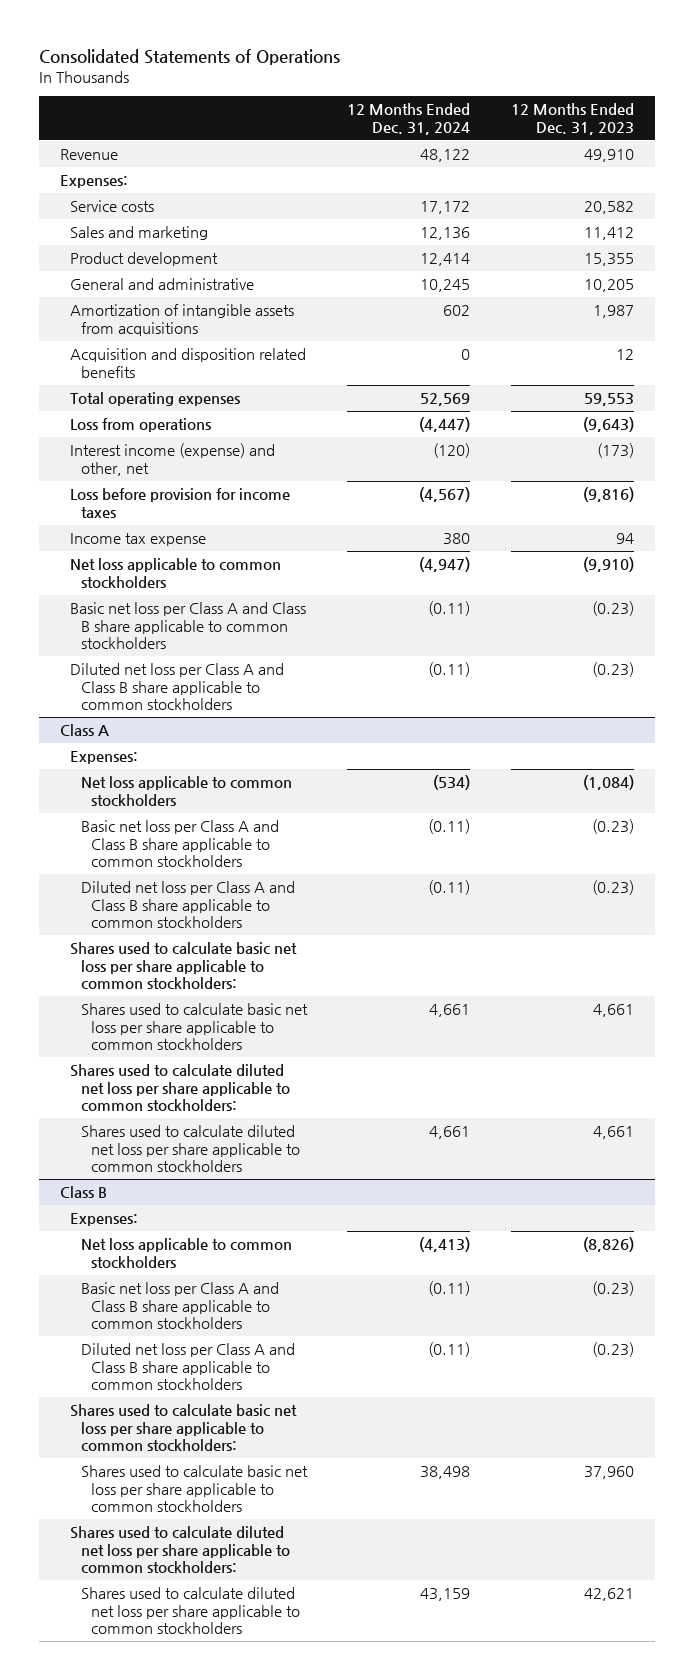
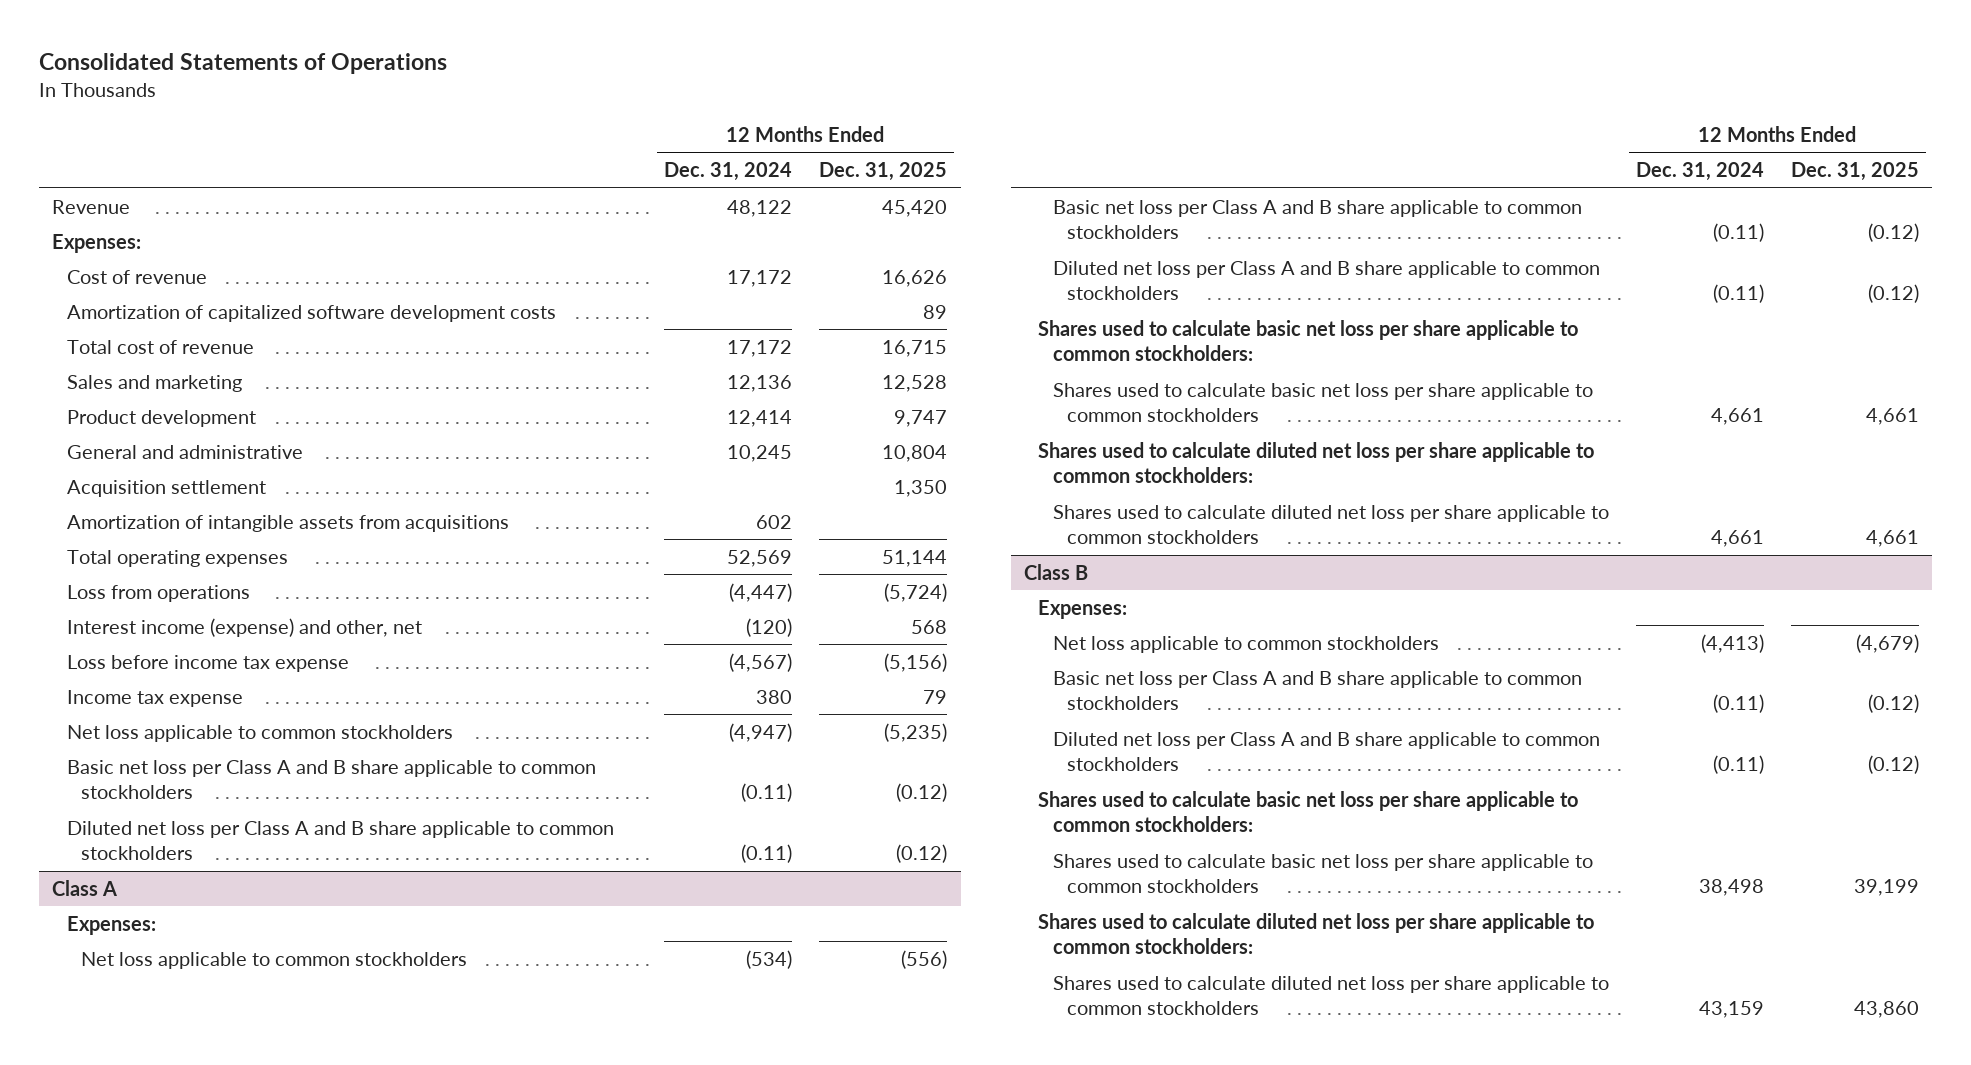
[511,103,635,136] 12 Months Ended Dec. 31, 2023 -> none
none -> [819,162,948,182] Dec. 31, 2025
[70,200,155,213] Service costs -> [66,269,207,284] Cost of revenue
none -> [66,304,556,322] Amortization of capitalized software development costs
none -> [66,339,254,354] Total cost of revenue
none -> [66,479,266,497] Acquisition settlement
[70,348,307,378] Acquisition and disposition related benefits -> none
[70,488,291,518] Loss before provision for income taxes -> [66,654,349,672] Loss before income tax expense
[70,602,307,650] Basic net loss per Class A and Class B share applicable to common stockholders -> [66,759,596,800] Basic net loss per Class A and B share applicable to common stockholders
[70,663,285,711] Diluted net loss per Class A and Class B share applicable to common stockholders -> [66,820,614,861] Diluted net loss per Class A and B share applicable to common stockholders
[80,820,279,868] Basic net loss per Class A and Class B share applicable to common stockholders -> [1052,199,1582,240] Basic net loss per Class A and B share applicable to common stockholders
[80,881,295,929] Diluted net loss per Class A and Class B share applicable to common stockholders -> [1052,260,1600,301] Diluted net loss per Class A and B share applicable to common stockholders
[80,1282,279,1330] Basic net loss per Class A and Class B share applicable to common stockholders -> [1052,670,1582,711] Basic net loss per Class A and B share applicable to common stockholders
[80,1343,295,1391] Diluted net loss per Class A and Class B share applicable to common stockholders -> [1052,731,1600,772] Diluted net loss per Class A and B share applicable to common stockholders

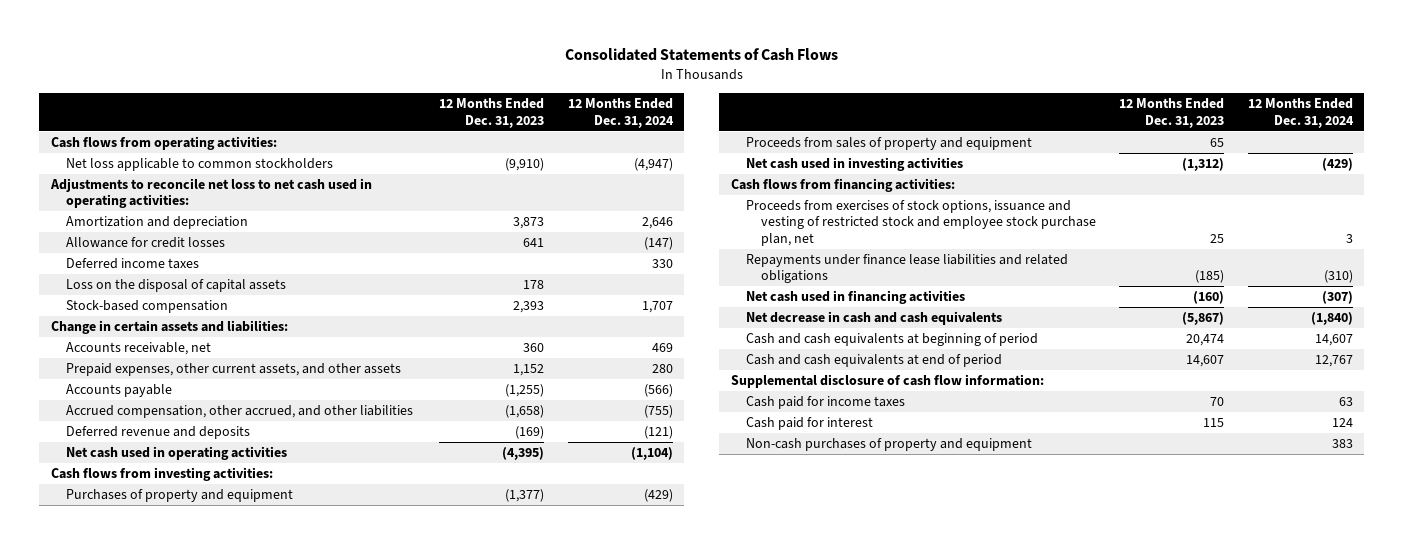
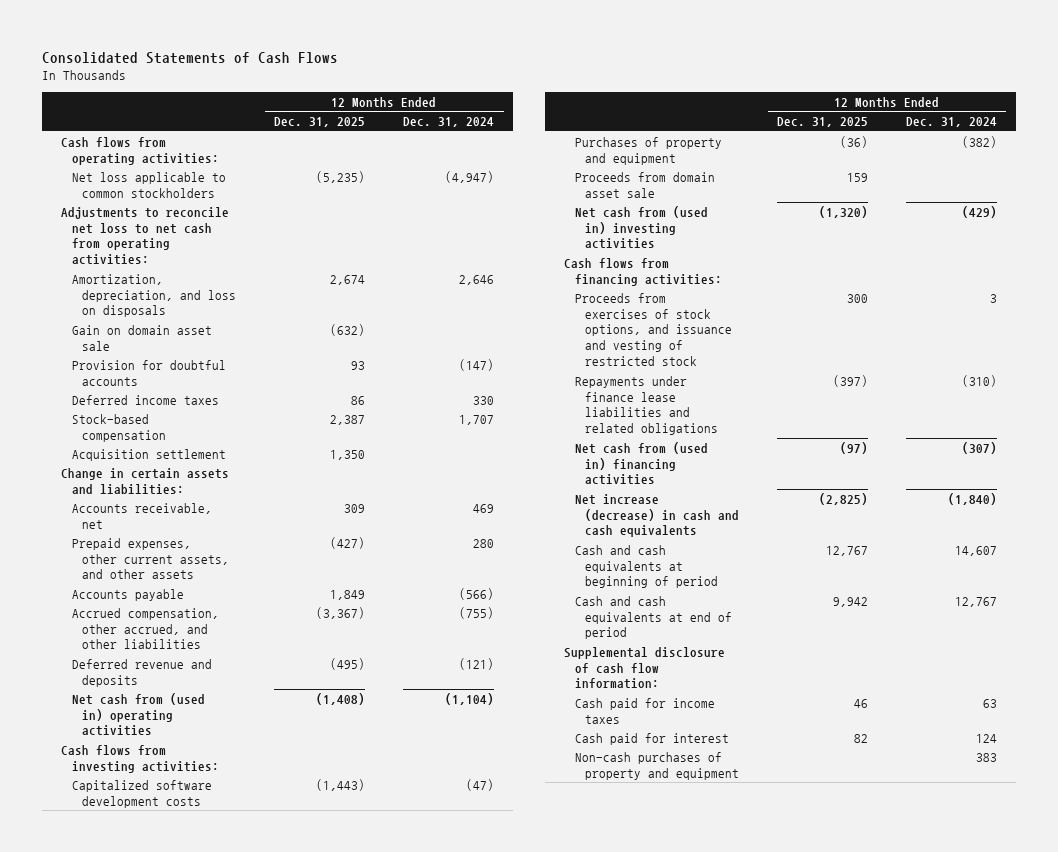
[439,98,545,128] 12 Months Ended Dec. 31, 2023 -> none
none -> [274,117,366,128] Dec. 31, 2025
[49,178,372,209] Adjustments to reconcile net loss to net cash used in operating activities: -> [61,206,230,266] Adjustments to reconcile net loss to net cash from operating activities:
[65,216,248,230] Amortization and depreciation -> [71,273,237,318] Amortization, depreciation, and loss on disposals
none -> [71,324,212,351] Gain on domain asset sale
[65,237,225,249] Allowance for credit losses -> [71,359,226,386] Provision for doubtful accounts
[65,279,286,293] Loss on the disposal of capital assets -> none
none -> [71,448,226,461] Acquisition settlement
[65,446,287,461] Net cash used in operating activities -> [71,692,205,737] Net cash from (used in) operating activities
[745,137,1032,151] Proceeds from sales of property and equipment -> none
none -> [71,779,212,808] Capitalized software development costs
[643,489,673,503] (429) -> [962,135,998,148] (382)
none -> [574,171,715,198] Proceeds from domain asset sale
[745,157,963,172] Net cash used in investing activities -> [574,205,708,250] Net cash from (used in) investing activities
[745,200,1097,246] Proceeds from exercises of stock options, issuance and vesting of restricted stock and employee stock purchase plan, net -> [574,292,733,367] Proceeds from exercises of stock options, and issuance and vesting of restricted stock
[745,290,965,305] Net cash used in financing activities -> [574,441,708,486] Net cash from (used in) financing activities
[745,311,1002,326] Net decrease in cash and cash equivalents -> [574,493,740,538] Net increase (decrease) in cash and cash equivalents

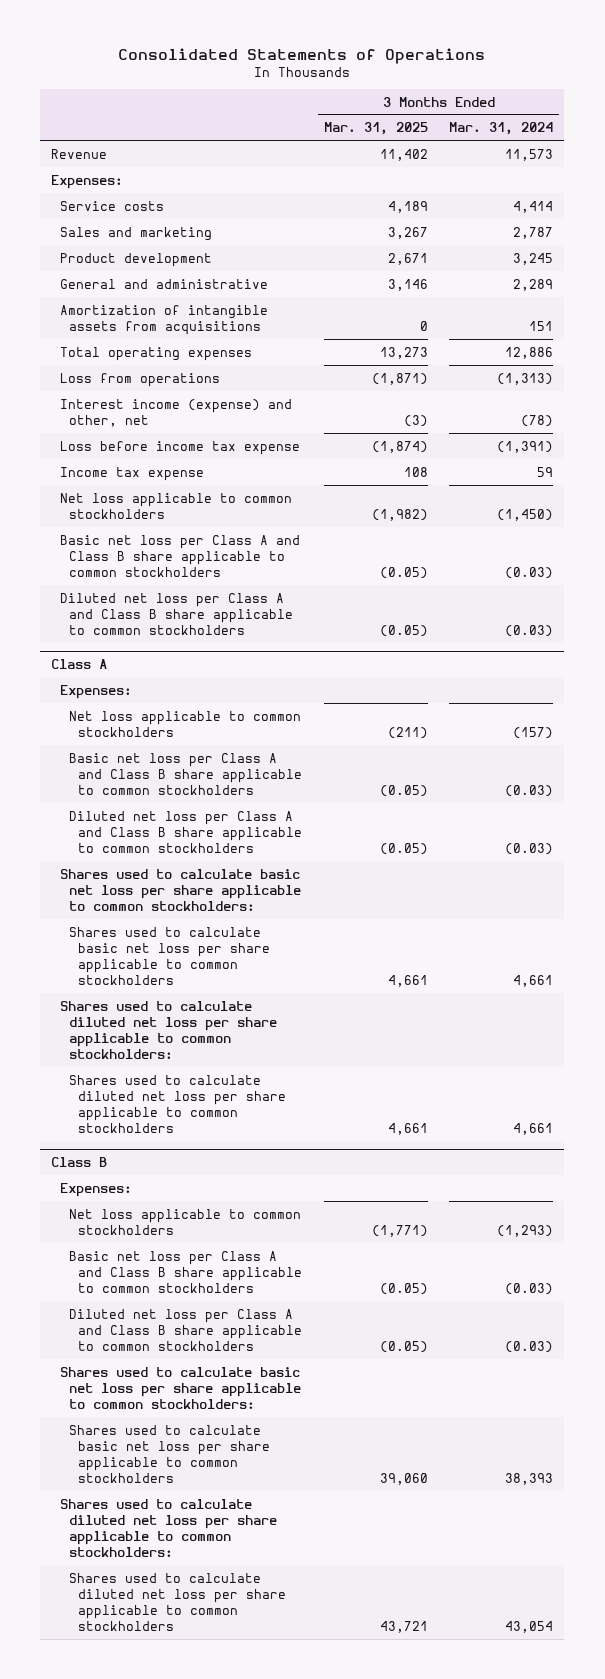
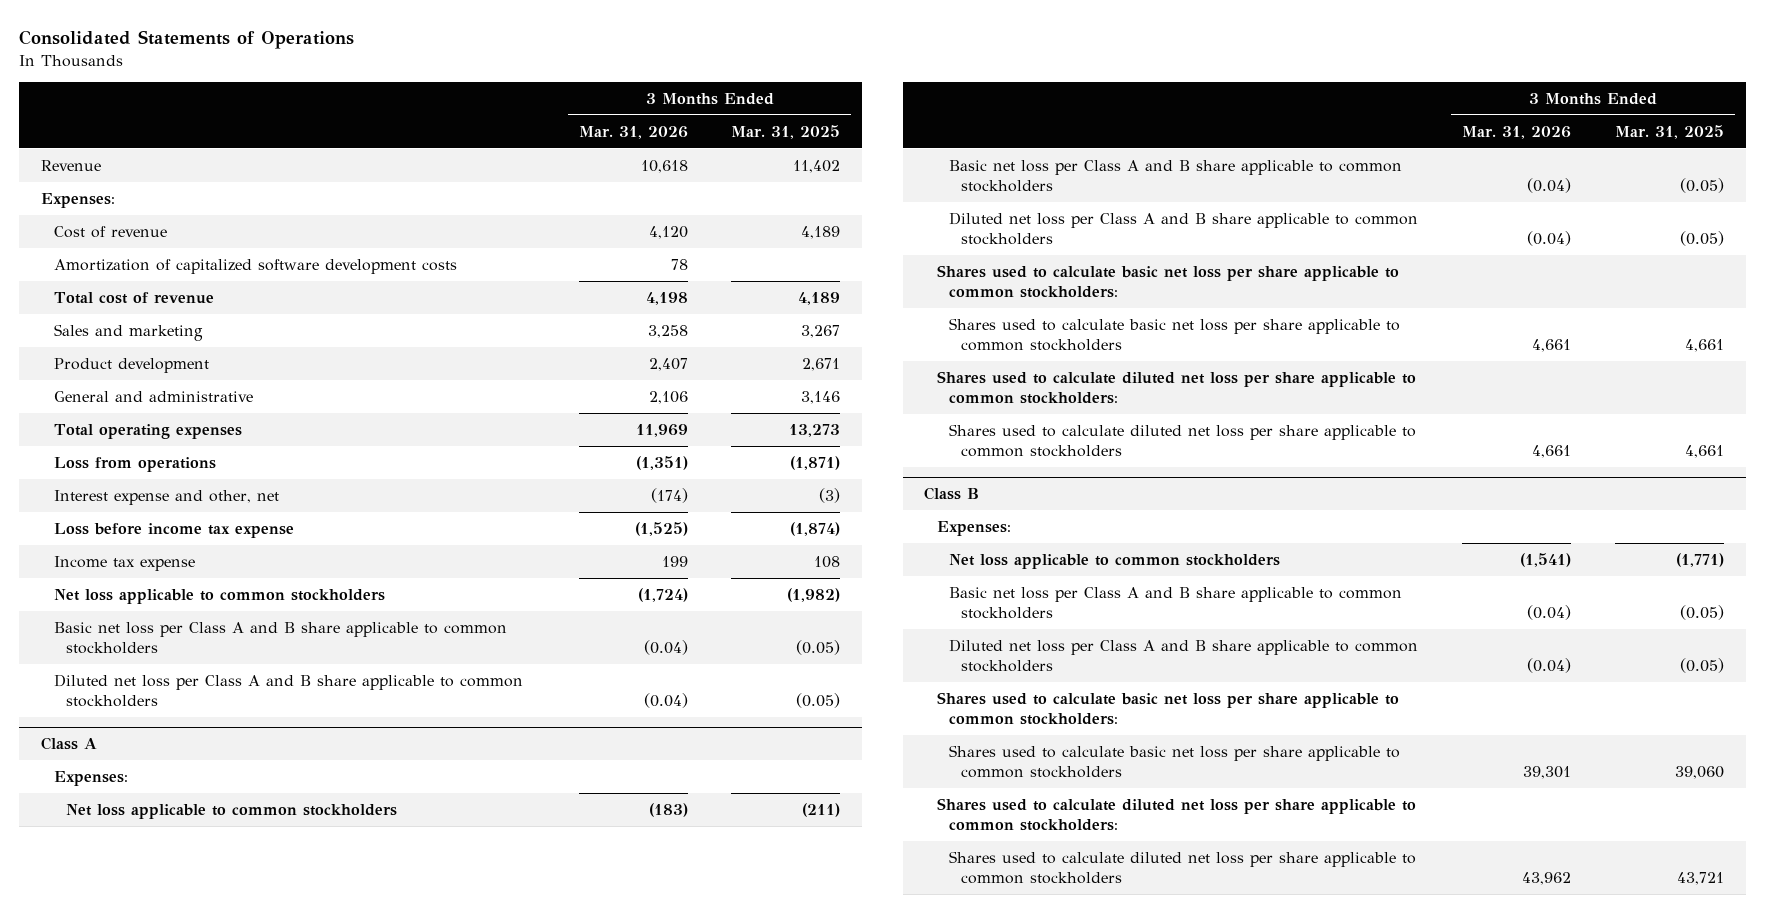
[449,122,554,136] Mar. 31, 2024 -> none
none -> [578,125,688,139] Mar. 31, 2026
[60,200,165,211] Service costs -> [53,225,167,238] Cost of revenue
none -> [53,258,457,274] Amortization of capitalized software development costs
none -> [53,291,214,304] Total cost of revenue
[60,304,269,335] Amortization of intangible assets from acquisitions -> none
[60,398,293,427] Interest income (expense) and other, net -> [53,489,279,505] Interest expense and other, net
[60,534,301,578] Basic net loss per Class A and Class B share applicable to common stockholders -> [53,621,507,655] Basic net loss per Class A and B share applicable to common stockholders
[60,592,294,636] Diluted net loss per Class A and Class B share applicable to common stockholders -> [53,673,523,708] Diluted net loss per Class A and B share applicable to common stockholders
[69,752,303,796] Basic net loss per Class A and Class B share applicable to common stockholders -> [948,159,1402,193] Basic net loss per Class A and B share applicable to common stockholders
[69,810,303,854] Diluted net loss per Class A and Class B share applicable to common stockholders -> [948,211,1418,246] Diluted net loss per Class A and B share applicable to common stockholders
[69,1250,303,1294] Basic net loss per Class A and Class B share applicable to common stockholders -> [948,586,1402,620] Basic net loss per Class A and B share applicable to common stockholders
[69,1308,303,1352] Diluted net loss per Class A and Class B share applicable to common stockholders -> [948,638,1418,673] Diluted net loss per Class A and B share applicable to common stockholders

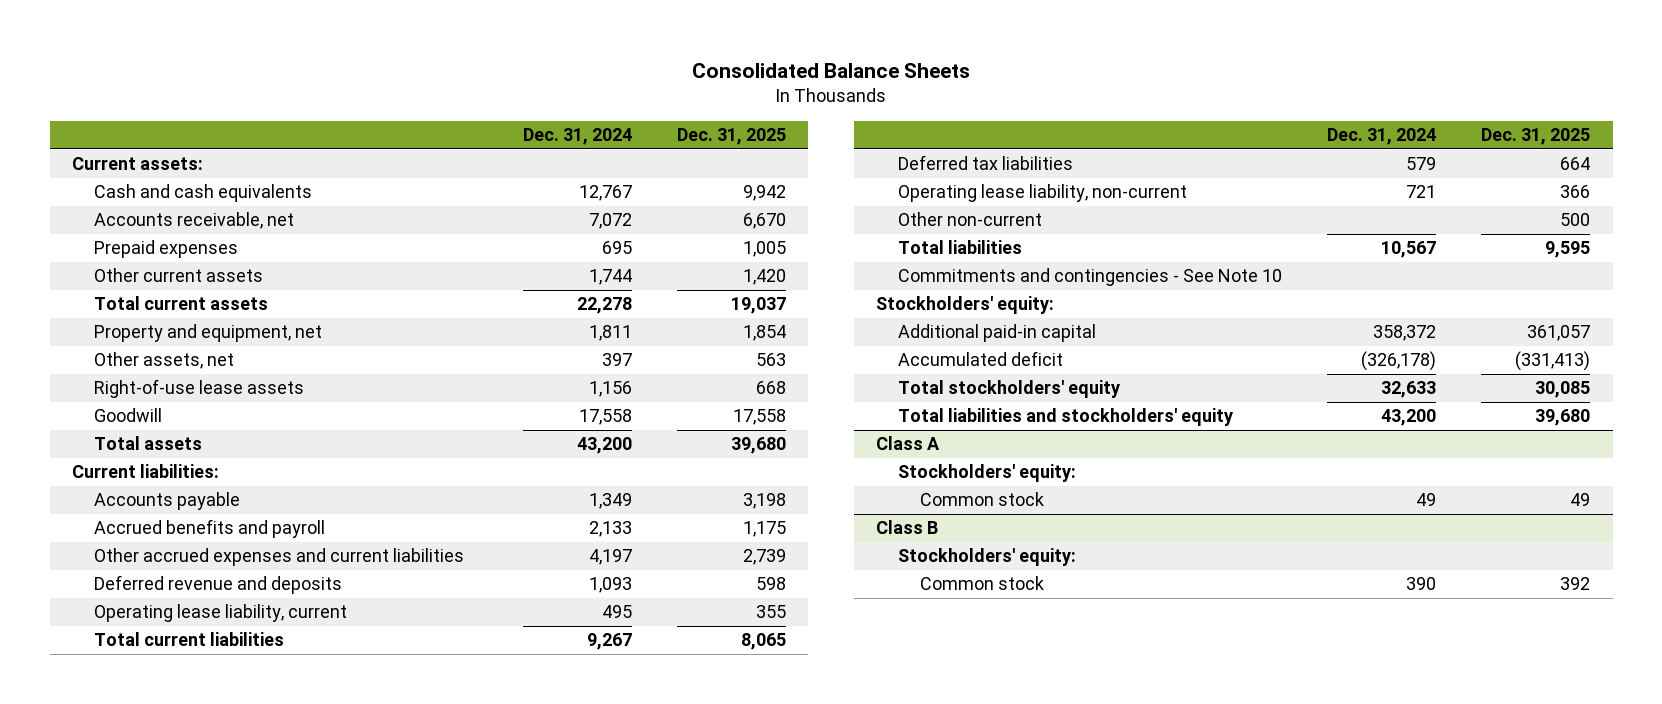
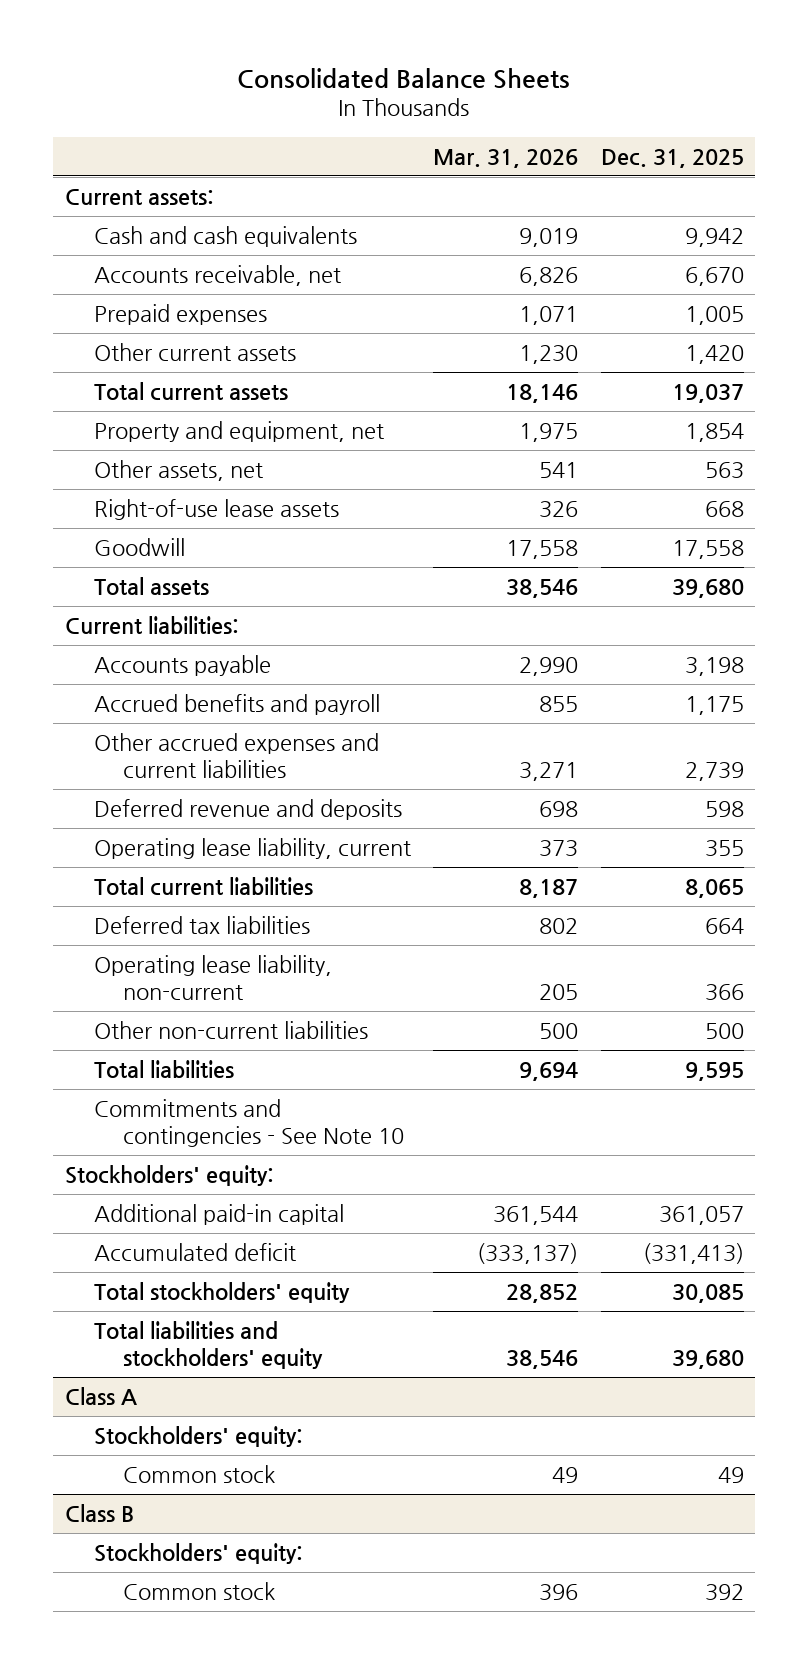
[522,128,632,146] Dec. 31, 2024 -> none
none -> [433,148,579,168] Mar. 31, 2026
[897,212,1042,227] Other non-current -> [93,1020,368,1039] Other non-current liabilities

